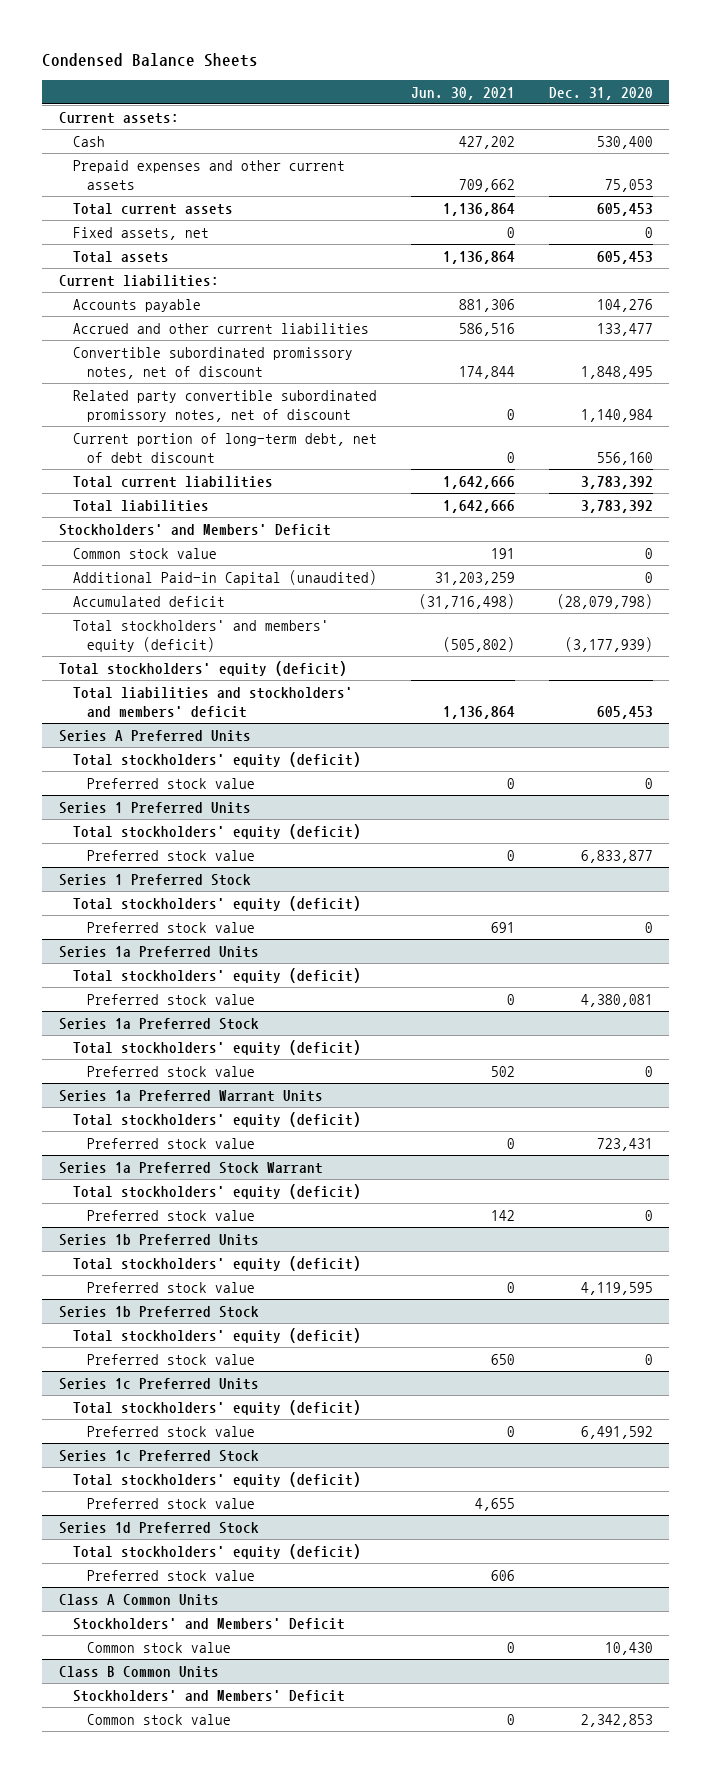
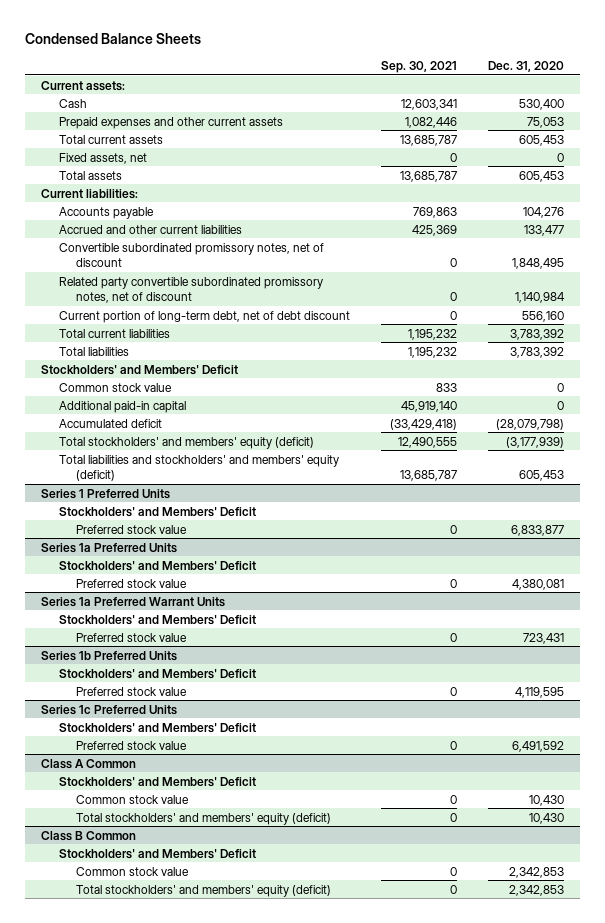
[410,86,515,100] Jun. 30, 2021 -> none
none -> [380,61,457,74] Sep. 30, 2021
[73,569,378,585] Additional Paid-in Capital (unaudited) -> [58,400,186,413] Additional paid-in capital
[58,660,347,676] Total stockholders' equity (deficit) -> none
[58,729,251,742] Series A Preferred Units -> none
[73,751,362,767] Total stockholders' equity (deficit) -> none
[87,777,256,789] Preferred stock value -> none
[73,686,354,719] Total liabilities and stockholders' and members' deficit -> [58,454,339,482] Total liabilities and stockholders' and members' equity (deficit)
[73,823,362,839] Total stockholders' equity (deficit) -> none
none -> [58,506,256,517] Stockholders' and Members' Deficit
[58,873,251,886] Series 1 Preferred Stock -> none
[73,895,362,911] Total stockholders' equity (deficit) -> none
[87,921,256,933] Preferred stock value -> none
[73,967,362,983] Total stockholders' equity (deficit) -> none
none -> [58,560,256,571] Stockholders' and Members' Deficit
[58,1017,259,1030] Series 1a Preferred Stock -> none
[73,1039,362,1055] Total stockholders' equity (deficit) -> none
[87,1065,256,1077] Preferred stock value -> none
[73,1111,362,1127] Total stockholders' equity (deficit) -> none
none -> [58,614,256,625] Stockholders' and Members' Deficit
[58,1161,323,1174] Series 1a Preferred Stock Warrant -> none
[73,1183,362,1199] Total stockholders' equity (deficit) -> none
[87,1209,256,1221] Preferred stock value -> none
[73,1255,362,1271] Total stockholders' equity (deficit) -> none
none -> [58,668,256,679] Stockholders' and Members' Deficit
[58,1305,259,1318] Series 1b Preferred Stock -> none
[73,1327,362,1343] Total stockholders' equity (deficit) -> none
[87,1353,256,1365] Preferred stock value -> none
[73,1399,362,1415] Total stockholders' equity (deficit) -> none
none -> [58,722,256,733] Stockholders' and Members' Deficit
[58,1449,259,1462] Series 1c Preferred Stock -> none
[73,1471,362,1487] Total stockholders' equity (deficit) -> none
[87,1497,256,1509] Preferred stock value -> none
[58,1521,259,1534] Series 1d Preferred Stock -> none
[73,1543,362,1559] Total stockholders' equity (deficit) -> none
[87,1569,256,1581] Preferred stock value -> none
[58,1593,219,1606] Class A Common Units -> [41,758,137,769] Class A Common
none -> [75,812,331,825] Total stockholders' and members' equity (deficit)
[58,1665,219,1678] Class B Common Units -> [41,830,137,841] Class B Common
none -> [75,884,331,897] Total stockholders' and members' equity (deficit)

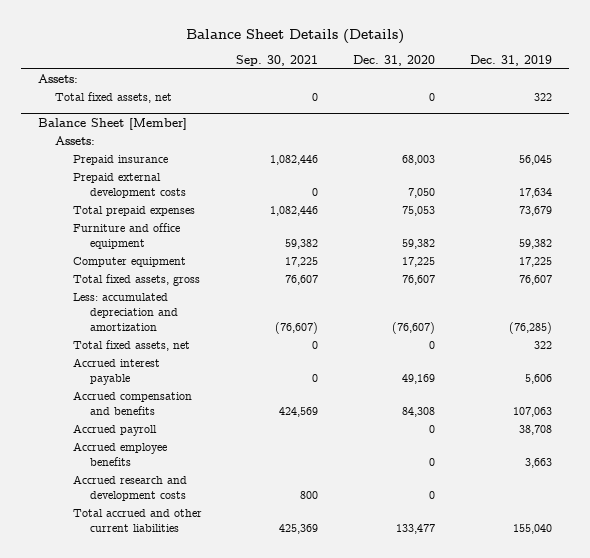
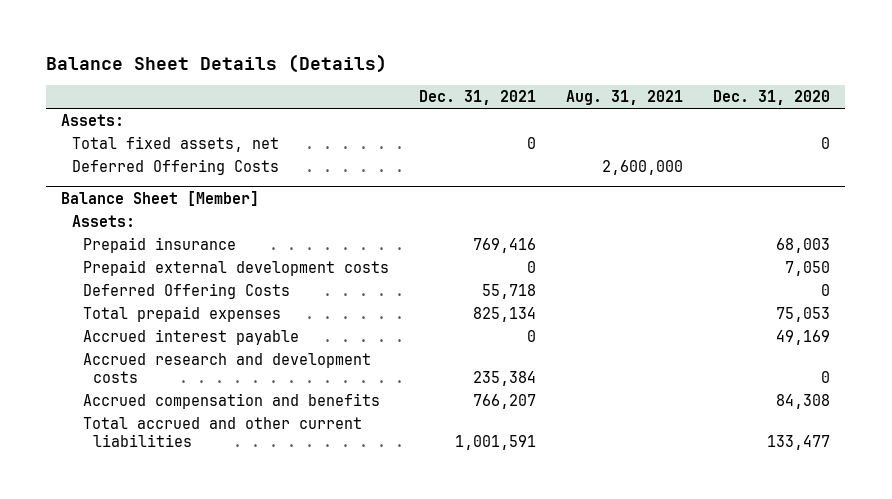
[236,54,319,66] Sep. 30, 2021 -> none
[469,54,552,66] Dec. 31, 2019 -> none
none -> [418,89,536,105] Dec. 31, 2021
none -> [565,89,683,105] Aug. 31, 2021
none -> [72,159,280,176] Deferred Offering Costs
none -> [82,283,290,300] Deferred Offering Costs
[72,223,180,250] Furniture and office equipment -> none
[72,257,186,268] Computer equipment -> none
[72,274,200,287] Total fixed assets, gross -> none
[72,293,179,332] Less: accumulated depreciation and amortization -> none
[72,340,190,352] Total fixed assets, net -> none
[72,424,157,437] Accrued payroll -> none
[72,442,167,467] Accrued employee benefits -> none
[72,391,192,416] Accrued compensation and benefits -> [82,393,380,410] Accrued compensation and benefits

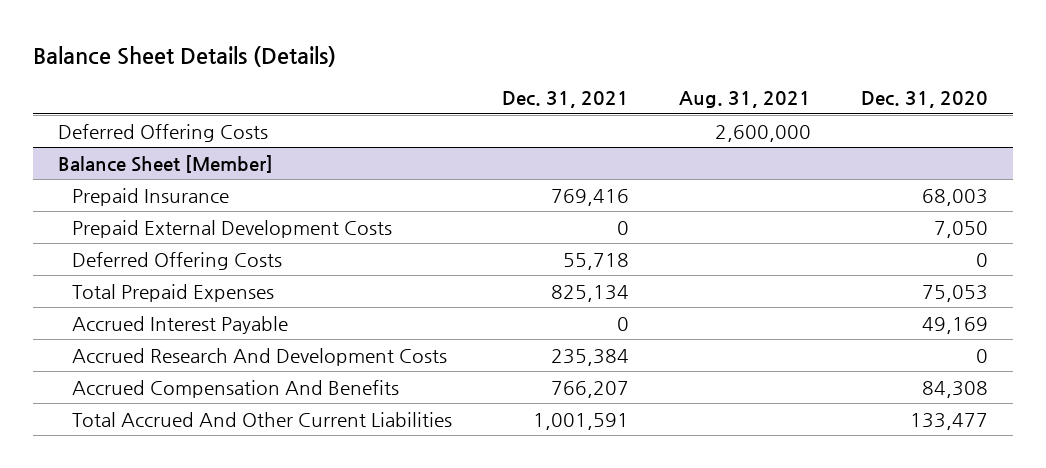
[61,114,125,127] Assets: -> none
[72,136,280,153] Total fixed assets, net -> none
[72,215,136,228] Assets: -> none
[82,237,236,254] Prepaid insurance -> [72,187,230,206] Prepaid Insurance
[82,260,389,277] Prepaid external development costs -> [72,219,393,238] Prepaid External Development Costs
[82,306,281,323] Total prepaid expenses -> [72,283,275,302] Total Prepaid Expenses
[82,329,299,346] Accrued interest payable -> [72,315,289,334] Accrued Interest Payable
[82,353,371,383] Accrued research and development costs -> [72,347,448,366] Accrued Research And Development Costs
[82,393,380,410] Accrued compensation and benefits -> [72,379,400,398] Accrued Compensation And Benefits
[82,417,362,447] Total accrued and other current liabilities -> [72,411,453,427] Total Accrued And Other Current Liabilities

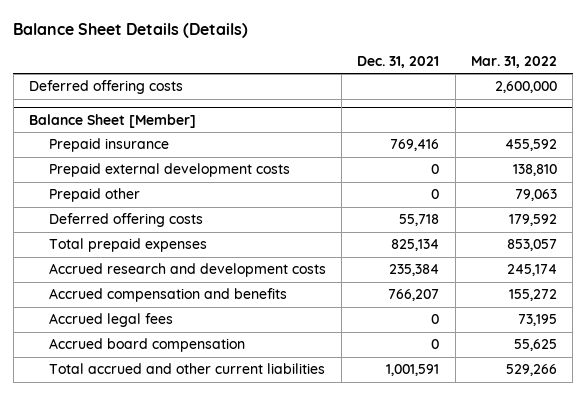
[679,91,812,109] Aug. 31, 2021 -> none
[861,91,989,109] Dec. 31, 2020 -> none
none -> [471,56,558,69] Mar. 31, 2022
[58,123,269,142] Deferred Offering Costs -> [29,80,184,95] Deferred offering costs
[72,315,289,334] Accrued Interest Payable -> none
[72,187,230,206] Prepaid Insurance -> [48,138,169,153] Prepaid insurance
[72,219,393,238] Prepaid External Development Costs -> [48,163,290,178] Prepaid external development costs
none -> [48,188,140,203] Prepaid other
[72,251,283,270] Deferred Offering Costs -> [48,213,203,228] Deferred offering costs
[72,283,275,302] Total Prepaid Expenses -> [48,238,207,253] Total prepaid expenses
[72,347,448,366] Accrued Research And Development Costs -> [48,263,326,278] Accrued research and development costs
[72,379,400,398] Accrued Compensation And Benefits -> [48,288,287,303] Accrued compensation and benefits
none -> [48,313,173,328] Accrued legal fees
none -> [48,338,245,353] Accrued board compensation
[72,411,453,427] Total Accrued And Other Current Liabilities -> [48,363,325,375] Total accrued and other current liabilities

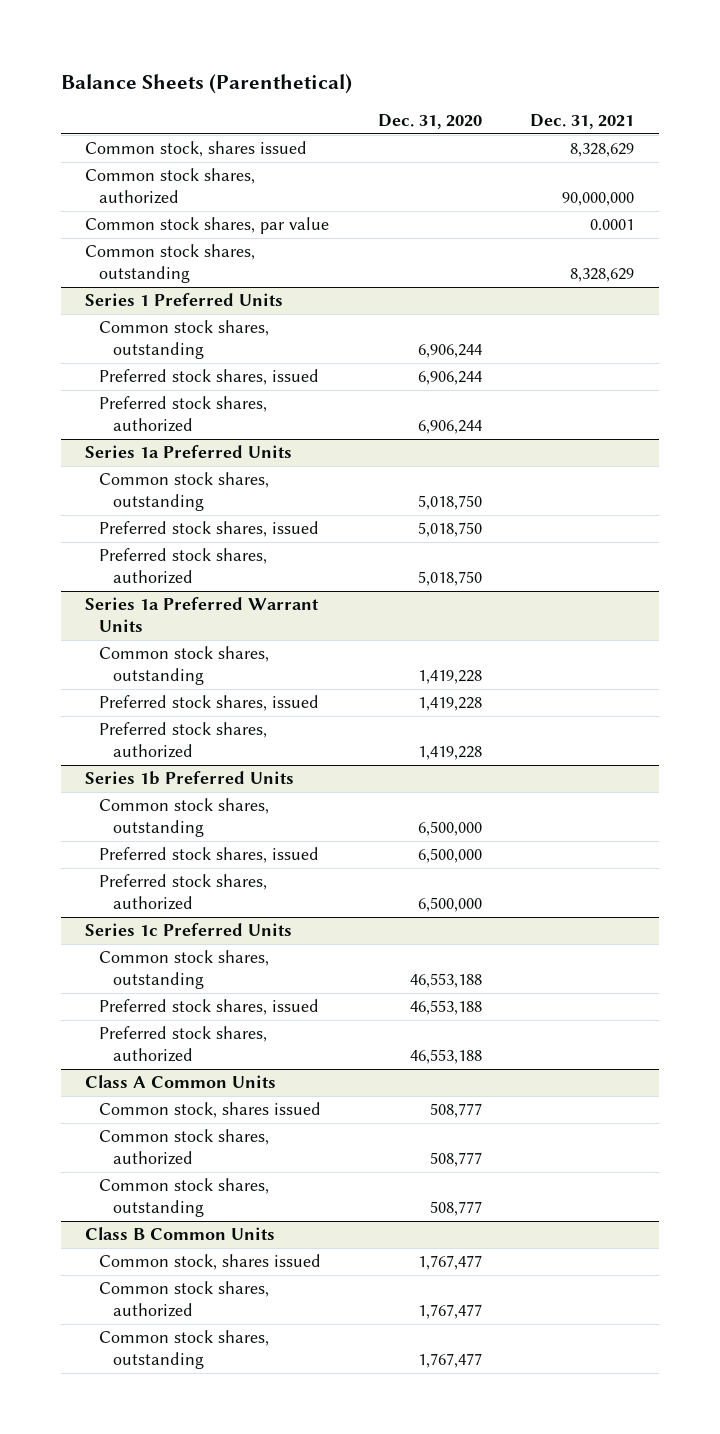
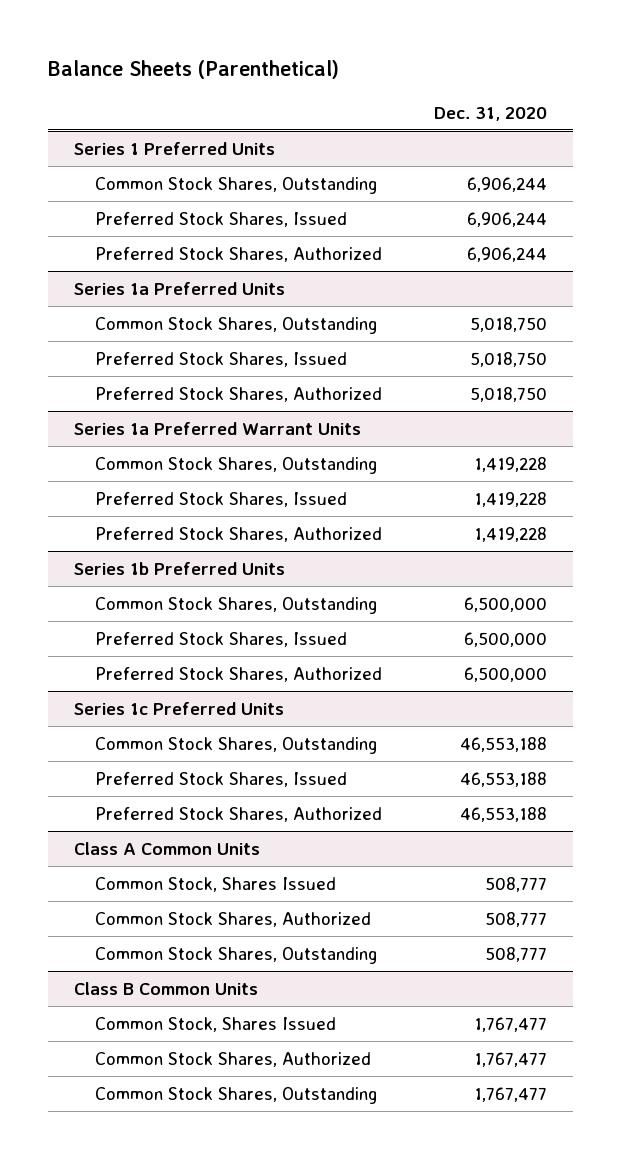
[530,114,635,130] Dec. 31, 2021 -> none
[85,141,308,158] Common stock, shares issued -> none
[85,168,256,205] Common stock shares, authorized -> none
[85,217,330,235] Common stock shares, par value -> none
[85,244,256,284] Common stock shares, outstanding -> none
[98,320,269,360] Common stock shares, outstanding -> [95,176,378,194] Common Stock Shares, Outstanding
[98,369,319,386] Preferred stock shares, issued -> [95,211,348,227] Preferred Stock Shares, Issued
[98,396,267,433] Preferred stock shares, authorized -> [95,246,383,262] Preferred Stock Shares, Authorized
[98,472,269,512] Common stock shares, outstanding -> [95,316,378,334] Common Stock Shares, Outstanding
[98,521,319,538] Preferred stock shares, issued -> [95,351,348,367] Preferred Stock Shares, Issued
[98,548,267,585] Preferred stock shares, authorized -> [95,386,383,402] Preferred Stock Shares, Authorized
[98,646,269,686] Common stock shares, outstanding -> [95,456,378,474] Common Stock Shares, Outstanding
[98,695,319,712] Preferred stock shares, issued -> [95,491,348,507] Preferred Stock Shares, Issued
[98,722,267,759] Preferred stock shares, authorized -> [95,526,383,542] Preferred Stock Shares, Authorized
[98,798,269,838] Common stock shares, outstanding -> [95,596,378,614] Common Stock Shares, Outstanding
[98,847,319,864] Preferred stock shares, issued -> [95,631,348,647] Preferred Stock Shares, Issued
[98,874,267,911] Preferred stock shares, authorized -> [95,666,383,682] Preferred Stock Shares, Authorized
[98,950,269,990] Common stock shares, outstanding -> [95,736,378,754] Common Stock Shares, Outstanding
[98,999,319,1016] Preferred stock shares, issued -> [95,771,348,787] Preferred Stock Shares, Issued
[98,1026,267,1063] Preferred stock shares, authorized -> [95,806,383,822] Preferred Stock Shares, Authorized
[98,1102,321,1119] Common stock, shares issued -> [95,876,337,892] Common Stock, Shares Issued
[98,1129,269,1166] Common stock shares, authorized -> [95,911,372,927] Common Stock Shares, Authorized
[98,1178,269,1218] Common stock shares, outstanding -> [95,946,378,964] Common Stock Shares, Outstanding
[98,1254,321,1271] Common stock, shares issued -> [95,1016,337,1032] Common Stock, Shares Issued
[98,1281,269,1318] Common stock shares, authorized -> [95,1051,372,1067] Common Stock Shares, Authorized
[98,1330,269,1370] Common stock shares, outstanding -> [95,1086,378,1104] Common Stock Shares, Outstanding

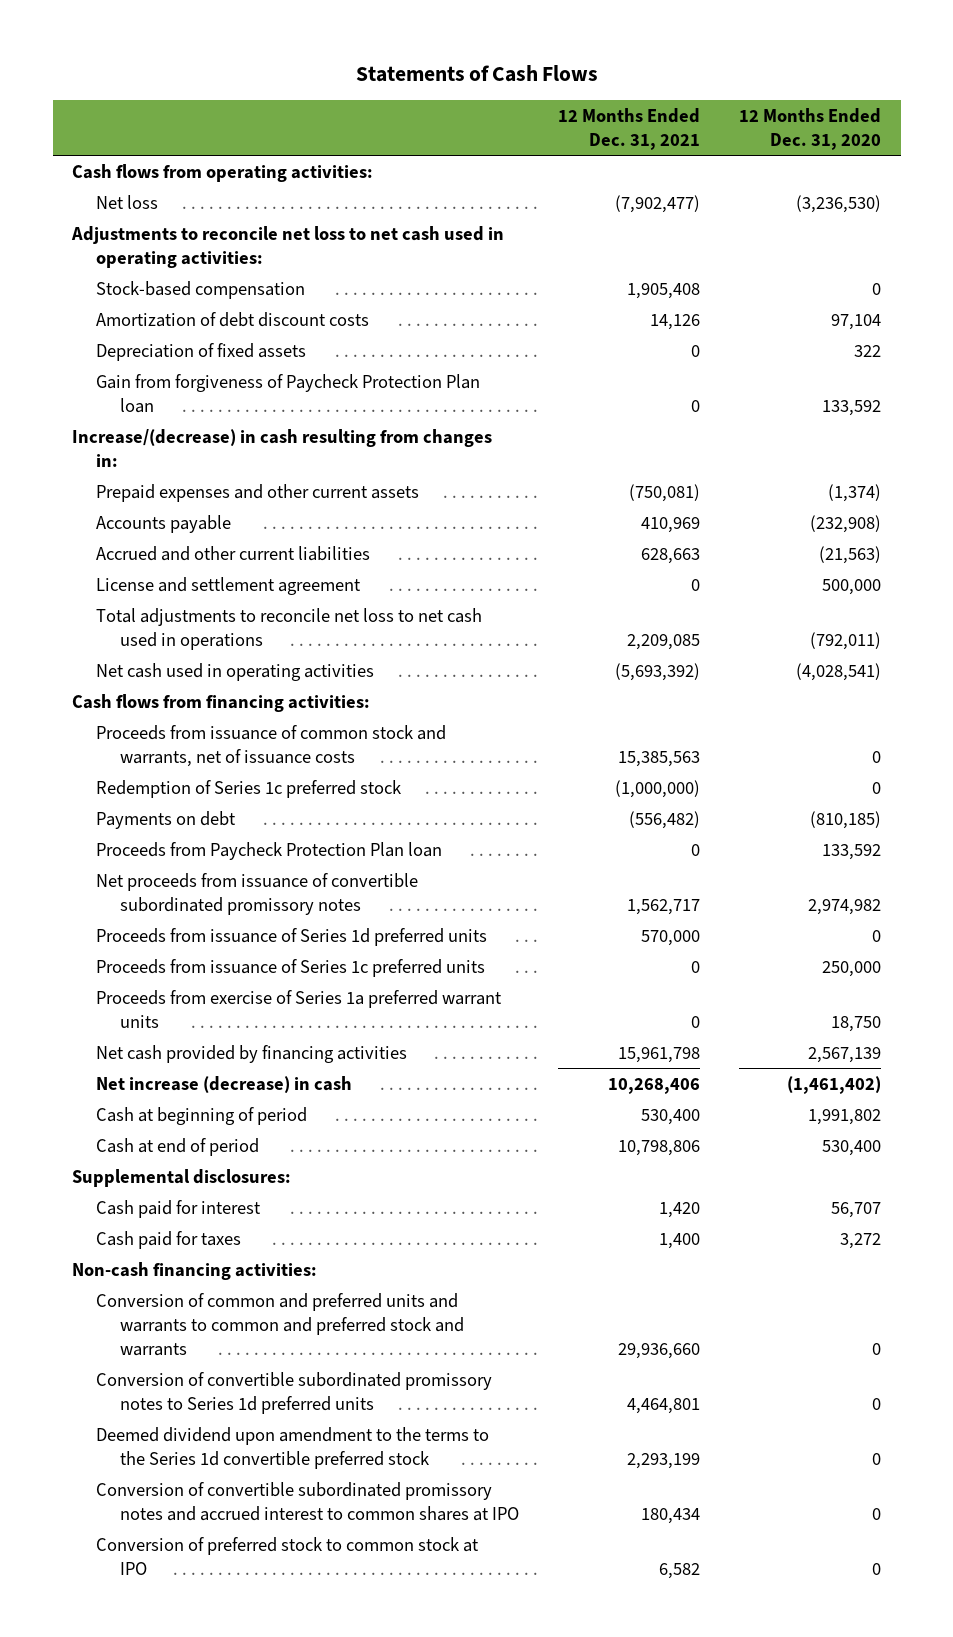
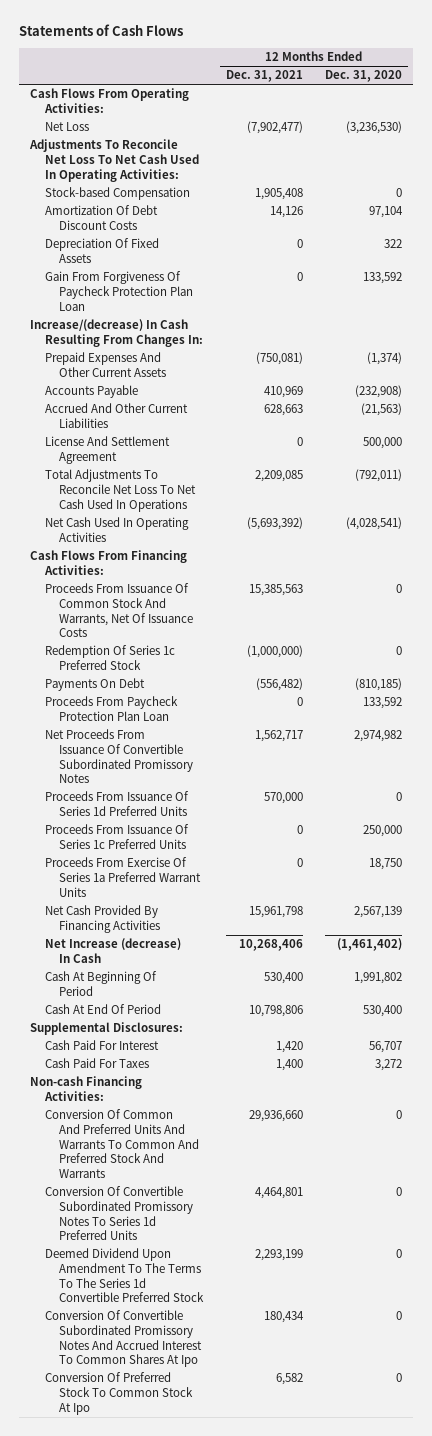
[72,163,374,182] Cash flows from operating activities: -> [30,88,190,113] Cash Flows From Operating Activities:
[95,194,158,209] Net loss -> [44,122,89,132] Net Loss
[71,225,505,268] Adjustments to reconcile net loss to net cash used in operating activities: -> [29,139,199,182] Adjustments To Reconcile Net Loss To Net Cash Used In Operating Activities:
[95,280,305,299] Stock-based compensation -> [44,187,190,201] Stock-based Compensation
[95,311,369,327] Amortization of debt discount costs -> [44,205,158,230] Amortization Of Debt Discount Costs
[95,342,306,361] Depreciation of fixed assets -> [44,238,159,263] Depreciation Of Fixed Assets
[95,373,480,413] Gain from forgiveness of Paycheck Protection Plan loan -> [44,271,194,311] Gain From Forgiveness Of Paycheck Protection Plan Loan
[72,428,493,467] Increase/(decrease) in cash resulting from changes in: -> [30,319,203,347] Increase/(decrease) In Cash Resulting From Changes In:
[95,483,419,502] Prepaid expenses and other current assets -> [44,352,167,377] Prepaid Expenses And Other Current Assets
[95,514,231,533] Accounts payable -> [44,385,138,399] Accounts Payable
[95,545,370,561] Accrued and other current liabilities -> [44,403,188,428] Accrued And Other Current Liabilities
[95,576,361,595] License and settlement agreement -> [44,436,170,464] License And Settlement Agreement
[95,607,482,650] Total adjustments to reconcile net loss to net cash used in operations -> [44,469,197,512] Total Adjustments To Reconcile Net Loss To Net Cash Used In Operations
[95,662,374,681] Net cash used in operating activities -> [44,517,189,542] Net Cash Used In Operating Activities
[72,693,371,712] Cash flows from financing activities: -> [30,550,188,575] Cash Flows From Financing Activities:
[95,724,446,767] Proceeds from issuance of common stock and warrants, net of issuance costs -> [44,583,194,638] Proceeds From Issuance Of Common Stock And Warrants, Net Of Issuance Costs
[95,779,401,798] Redemption of Series 1c preferred stock -> [44,645,175,670] Redemption Of Series 1c Preferred Stock
[95,810,236,829] Payments on debt -> [44,678,145,692] Payments On Debt
[95,841,442,860] Proceeds from Paycheck Protection Plan loan -> [44,696,178,721] Proceeds From Paycheck Protection Plan Loan
[95,872,418,915] Net proceeds from issuance of convertible subordinated promissory notes -> [44,729,194,784] Net Proceeds From Issuance Of Convertible Subordinated Promissory Notes
[95,927,487,946] Proceeds from issuance of Series 1d preferred units -> [44,791,189,816] Proceeds From Issuance Of Series 1d Preferred Units
[95,958,485,977] Proceeds from issuance of Series 1c preferred units -> [44,824,189,849] Proceeds From Issuance Of Series 1c Preferred Units
[95,989,502,1028] Proceeds from exercise of Series 1a preferred warrant units -> [44,857,202,897] Proceeds From Exercise Of Series 1a Preferred Warrant Units
[95,1044,407,1063] Net cash provided by financing activities -> [44,905,161,933] Net Cash Provided By Financing Activities
[95,1075,352,1093] Net increase (decrease) in cash -> [44,938,181,963] Net Increase (decrease) In Cash
[95,1106,307,1125] Cash at beginning of period -> [44,971,157,996] Cash At Beginning Of Period
[95,1137,259,1156] Cash at end of period -> [44,1004,161,1015] Cash At End Of Period
[72,1168,292,1187] Supplemental disclosures: -> [30,1022,184,1036] Supplemental Disclosures:
[95,1199,261,1218] Cash paid for interest -> [44,1040,159,1051] Cash Paid For Interest
[95,1230,241,1249] Cash paid for taxes -> [44,1058,149,1069] Cash Paid For Taxes
[72,1261,318,1280] Non-cash financing activities: -> [30,1076,143,1101] Non-cash Financing Activities:
[95,1292,464,1356] Conversion of common and preferred units and warrants to common and preferred stock and warrants -> [44,1109,200,1179] Conversion Of Common And Preferred Units And Warrants To Common And Preferred Stock And Warrants
[95,1371,492,1414] Conversion of convertible subordinated promissory notes to Series 1d preferred units -> [44,1186,194,1241] Conversion Of Convertible Subordinated Promissory Notes To Series 1d Preferred Units
[95,1426,489,1469] Deemed dividend upon amendment to the terms to the Series 1d convertible preferred stock -> [44,1248,205,1303] Deemed Dividend Upon Amendment To The Terms To The Series 1d Convertible Preferred Stock
[95,1481,519,1521] Conversion of convertible subordinated promissory notes and accrued interest to common shares at IPO -> [44,1310,203,1368] Conversion Of Convertible Subordinated Promissory Notes And Accrued Interest To Common Shares At Ipo
[95,1536,479,1575] Conversion of preferred stock to common stock at IPO -> [44,1372,194,1415] Conversion Of Preferred Stock To Common Stock At Ipo

